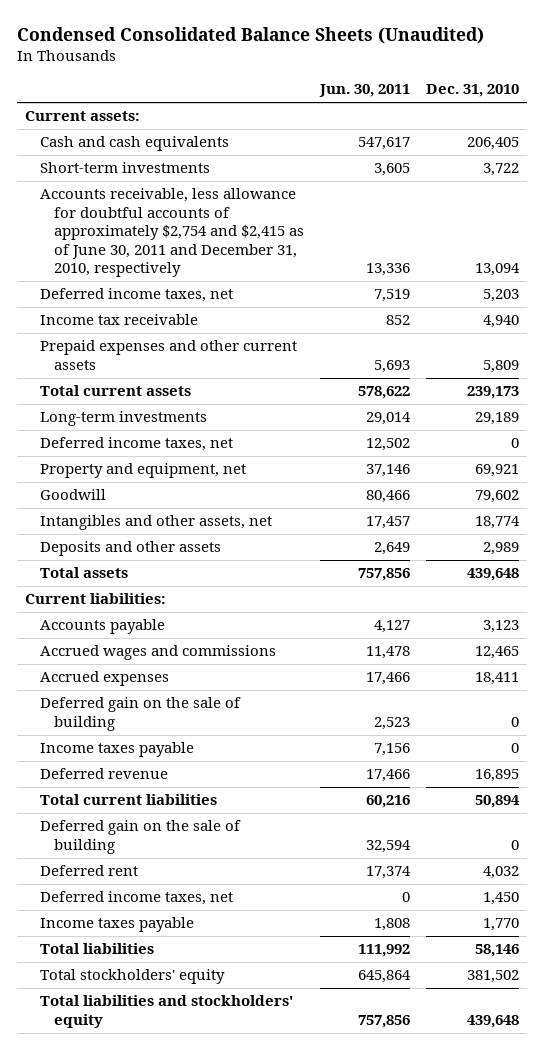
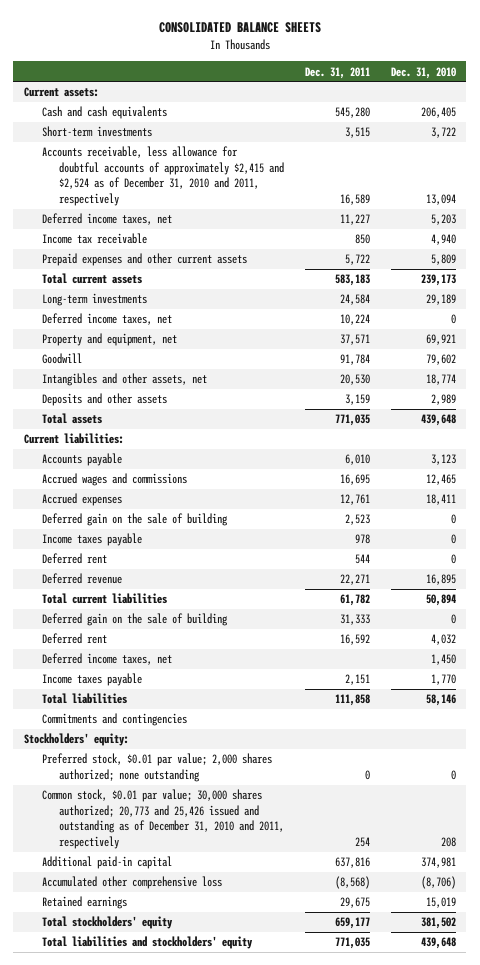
[17,26,485,44] Condensed Consolidated Balance Sheets (Unaudited) -> [158,22,321,34] CONSOLIDATED BALANCE SHEETS
[319,84,411,98] Jun. 30, 2011 -> none
none -> [305,66,371,79] Dec. 31, 2011
[39,188,305,278] Accounts receivable, less allowance for doubtful accounts of approximately $2,754 and $2,415 as of June 30, 2011 and December 31, 2010, respectively -> [41,146,285,206] Accounts receivable, less allowance for doubtful accounts of approximately $2,415 and $2,524 as of December 31, 2010 and 2011, respectively
none -> [41,553,107,565] Deferred rent
none -> [41,713,187,727] Commitments and contingencies
none -> [23,733,129,747] Stockholders' equity:
none -> [41,753,272,782] Preferred stock, $0.01 par value; 2,000 shares authorized; none outstanding
none -> [41,789,285,849] Common stock, $0.01 par value; 30,000 shares authorized; 20,773 and 25,426 issued and outstanding as of December 31, 2010 and 2011, respectively
none -> [41,856,172,870] Additional paid-in capital
none -> [41,876,222,890] Accumulated other comprehensive loss
none -> [41,896,127,910] Retained earnings

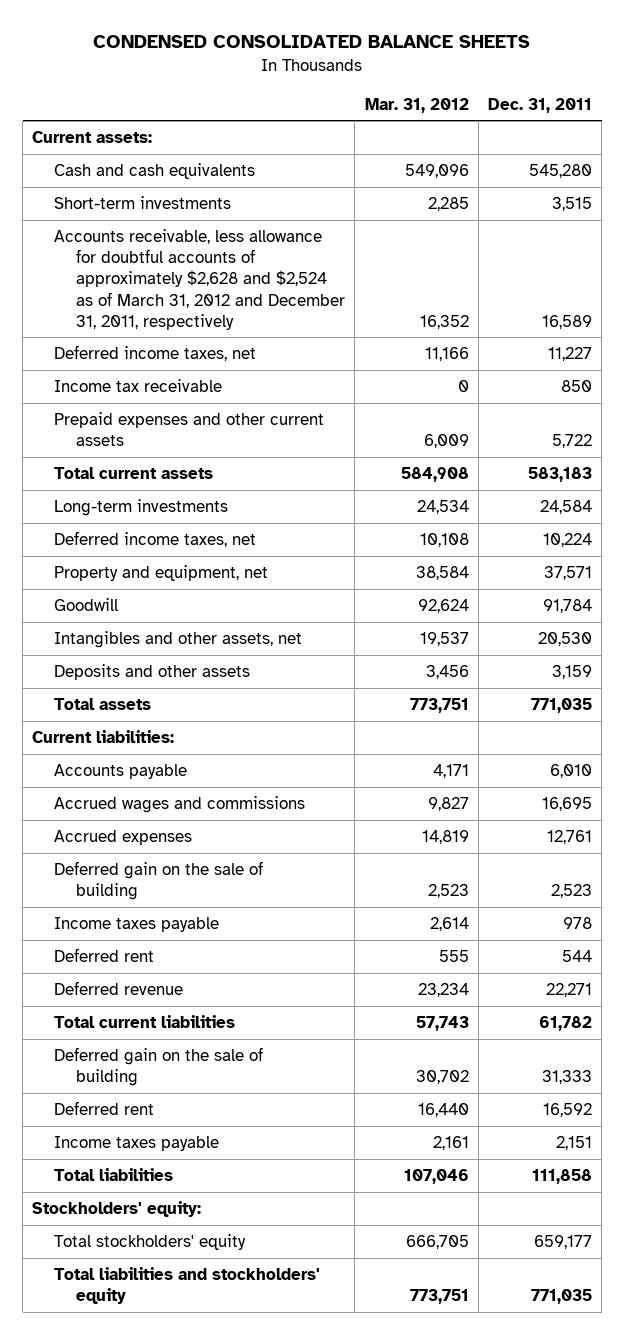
[158,22,321,34] CONSOLIDATED BALANCE SHEETS -> [93,35,531,49] CONDENSED CONSOLIDATED BALANCE SHEETS
[391,66,457,79] Dec. 31, 2010 -> none
none -> [364,97,469,113] Mar. 31, 2012
[41,146,285,206] Accounts receivable, less allowance for doubtful accounts of approximately $2,415 and $2,524 as of December 31, 2010 and 2011, respectively -> [54,228,346,330] Accounts receivable, less allowance for doubtful accounts of approximately $2,628 and $2,524 as of March 31, 2012 and December 31, 2011, respectively
[41,653,172,666] Deferred income taxes, net -> none
[41,713,187,727] Commitments and contingencies -> none
[41,753,272,782] Preferred stock, $0.01 par value; 2,000 shares authorized; none outstanding -> none
[41,789,285,849] Common stock, $0.01 par value; 30,000 shares authorized; 20,773 and 25,426 issued and outstanding as of December 31, 2010 and 2011, respectively -> none
[41,856,172,870] Additional paid-in capital -> none
[41,876,222,890] Accumulated other comprehensive loss -> none
[41,896,127,910] Retained earnings -> none

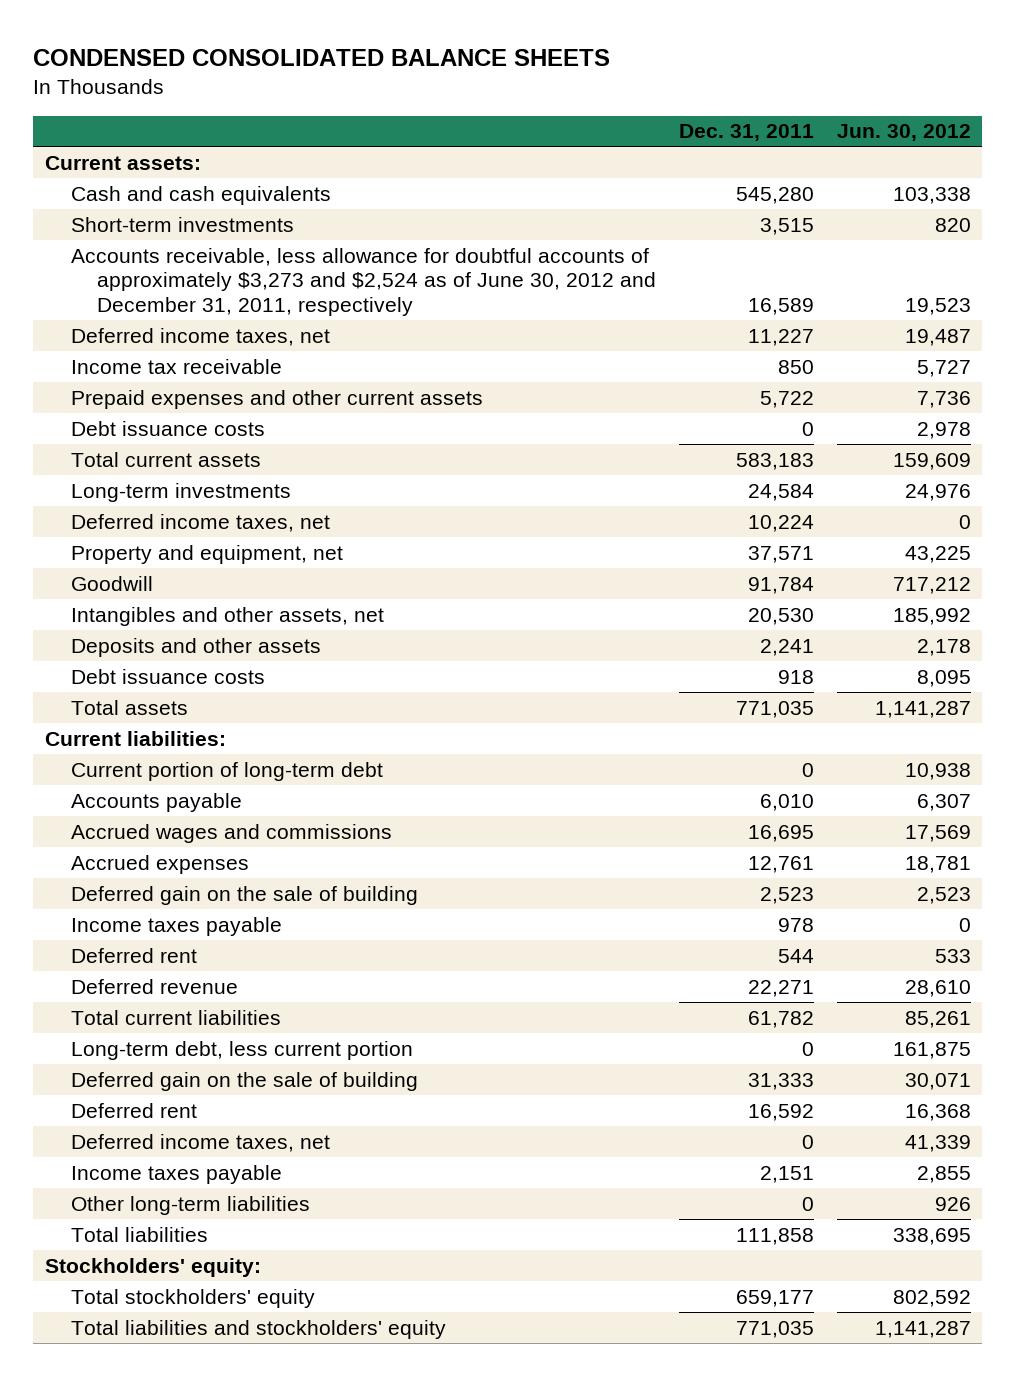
[364,97,469,113] Mar. 31, 2012 -> none
none -> [836,124,971,142] Jun. 30, 2012
[54,228,346,330] Accounts receivable, less allowance for doubtful accounts of approximately $2,628 and $2,524 as of March 31, 2012 and December 31, 2011, respectively -> [70,247,656,316] Accounts receivable, less allowance for doubtful accounts of approximately $3,273 and $2,524 as of June 30, 2012 and December 31, 2011, respectively
none -> [70,420,265,436] Debt issuance costs
[551,664,592,679] 3,159 -> [759,638,814,656] 2,241
none -> [70,668,265,684] Debt issuance costs
none -> [70,761,383,781] Current portion of long-term debt
none -> [70,1040,413,1060] Long-term debt, less current portion
none -> [70,1133,330,1152] Deferred income taxes, net
none -> [70,1195,310,1215] Other long-term liabilities

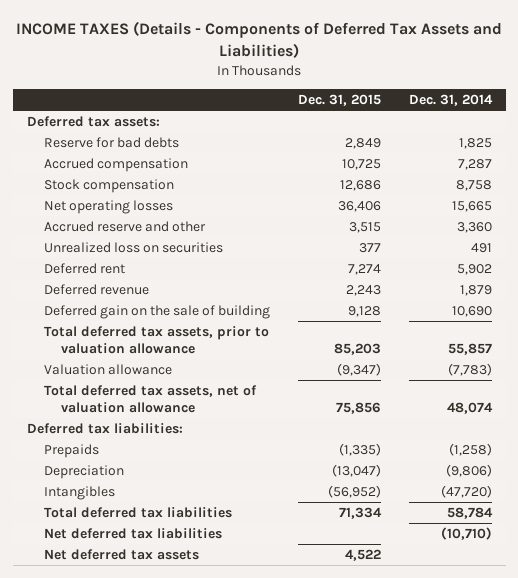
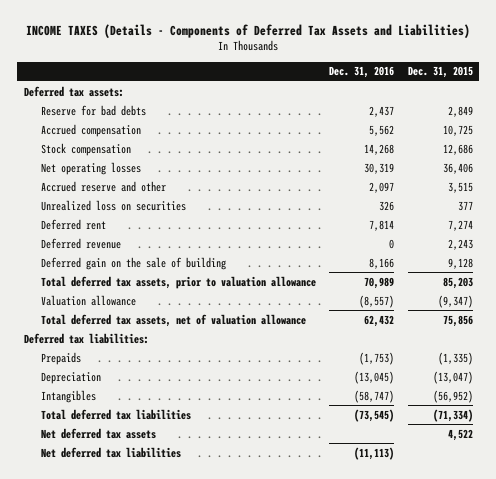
[408,94,493,107] Dec. 31, 2014 -> none
none -> [329,66,395,79] Dec. 31, 2016
[338,506,382,519] 71,334 -> [432,408,473,422] (71,334)
[43,527,222,539] Net deferred tax liabilities -> [40,446,181,458] Net deferred tax liabilities

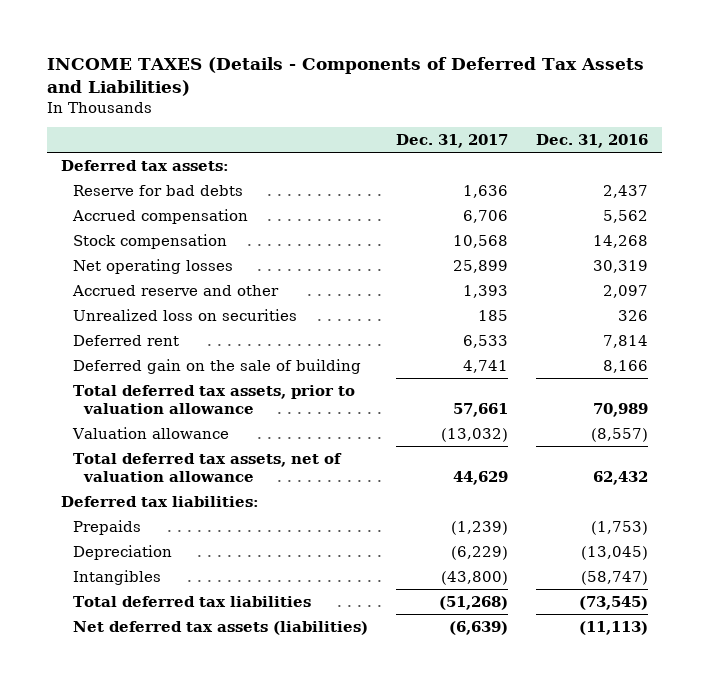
[407,66,473,79] Dec. 31, 2015 -> none
none -> [395,134,508,149] Dec. 31, 2017
[40,237,121,249] Deferred revenue -> none
[40,427,156,439] Net deferred tax assets -> none
[40,446,181,458] Net deferred tax liabilities -> [72,620,368,635] Net deferred tax assets (liabilities)

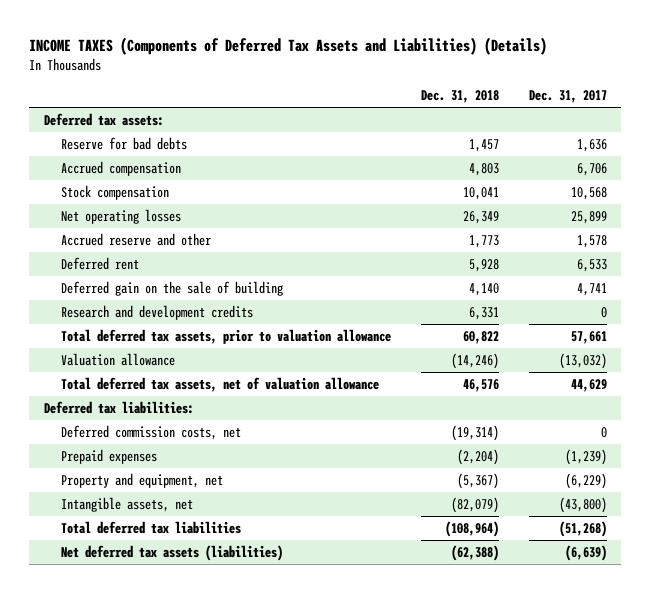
[47,56,645,96] INCOME TAXES (Details - Components of Deferred Tax Assets and Liabilities) -> [29,36,548,55] INCOME TAXES (Components of Deferred Tax Assets and Liabilities) (Details)
[535,134,648,149] Dec. 31, 2016 -> none
none -> [420,90,499,104] Dec. 31, 2018
[72,308,297,321] Unrealized loss on securities -> none
[462,284,508,298] 1,393 -> [576,234,607,248] 1,578
none -> [60,304,253,320] Research and development credits
none -> [60,424,241,440] Deferred commission costs, net
[72,519,141,535] Prepaids -> [60,448,157,464] Prepaid expenses
[72,544,172,560] Depreciation -> [60,472,223,488] Property and equipment, net
[72,569,161,585] Intangibles -> [60,496,193,512] Intangible assets, net

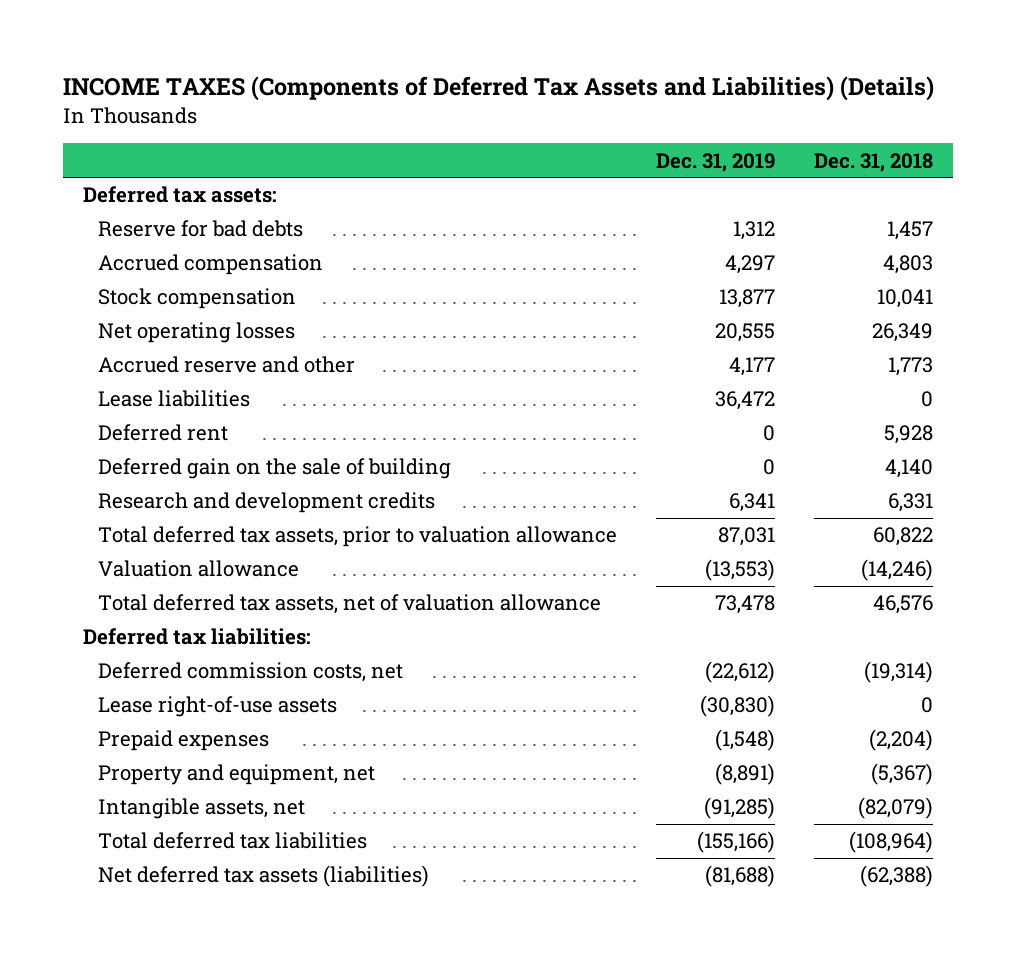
[528,90,607,104] Dec. 31, 2017 -> none
none -> [656,152,776,172] Dec. 31, 2019
none -> [98,390,251,408] Lease liabilities
none -> [98,696,338,718] Lease right-of-use assets

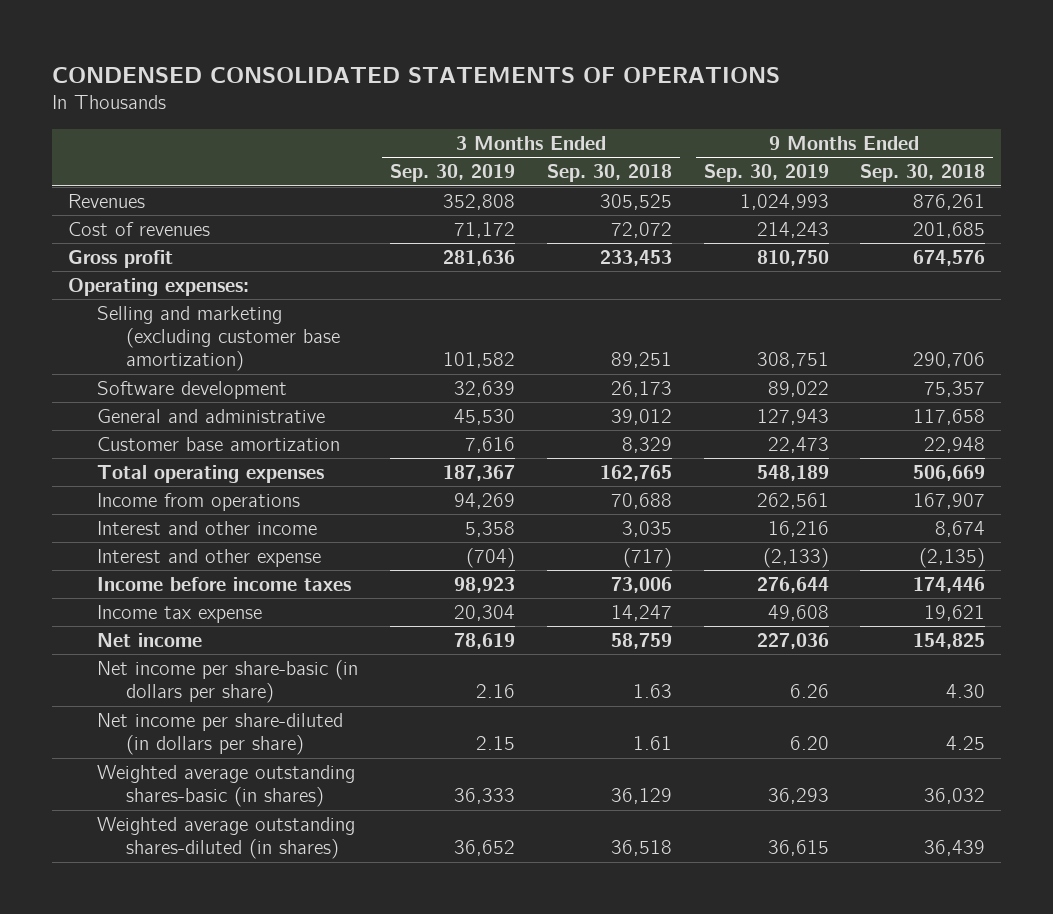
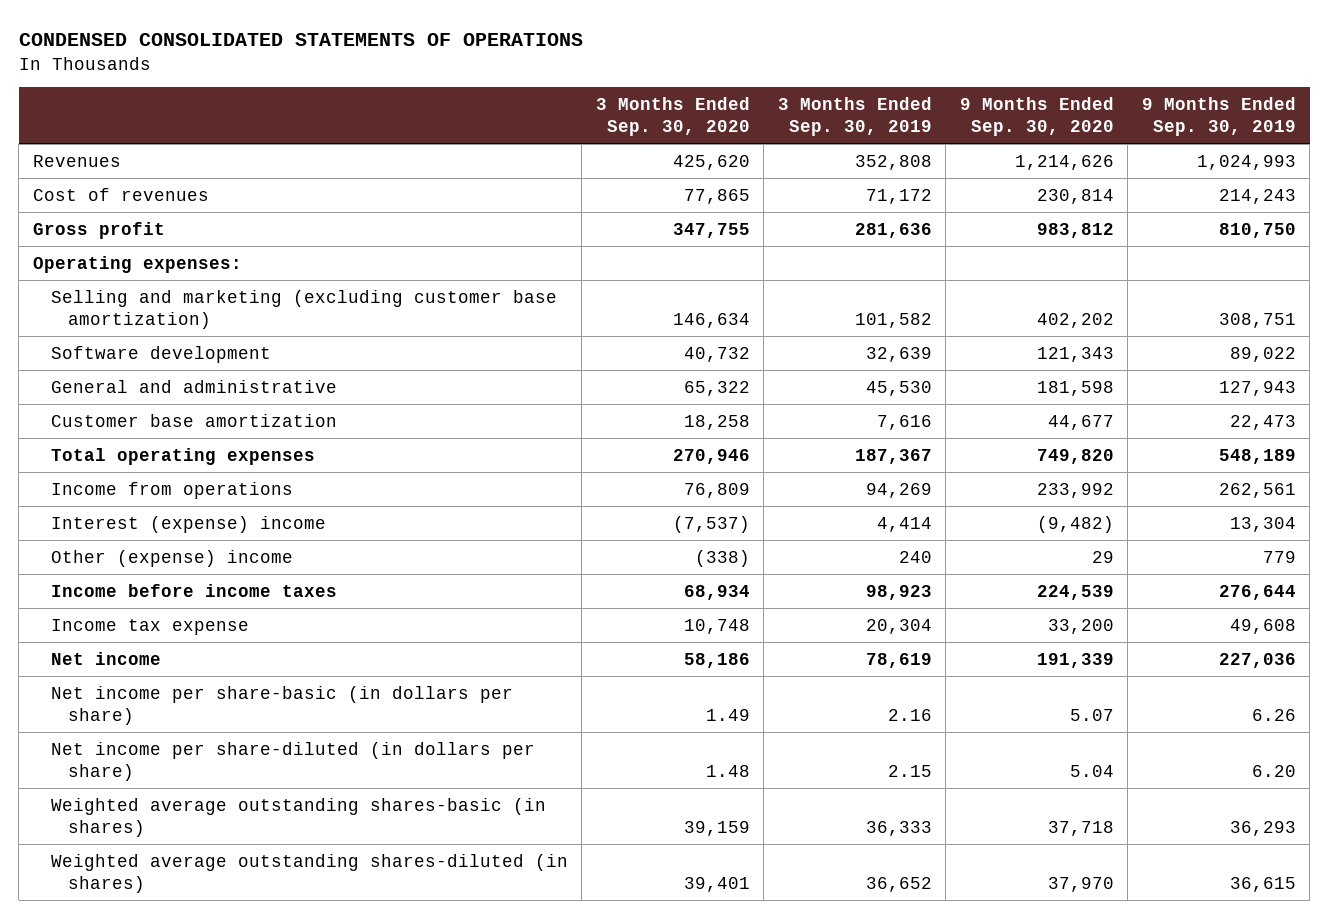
[546,164,672,183] Sep. 30, 2018 -> none
[860,164,986,183] Sep. 30, 2018 -> none
none -> [595,96,750,137] 3 Months Ended Sep. 30, 2020
none -> [959,96,1114,137] 9 Months Ended Sep. 30, 2020
[97,520,318,535] Interest and other income -> none
[97,548,322,567] Interest and other expense -> none
none -> [50,515,326,533] Interest (expense) income
none -> [50,549,293,567] Other (expense) income

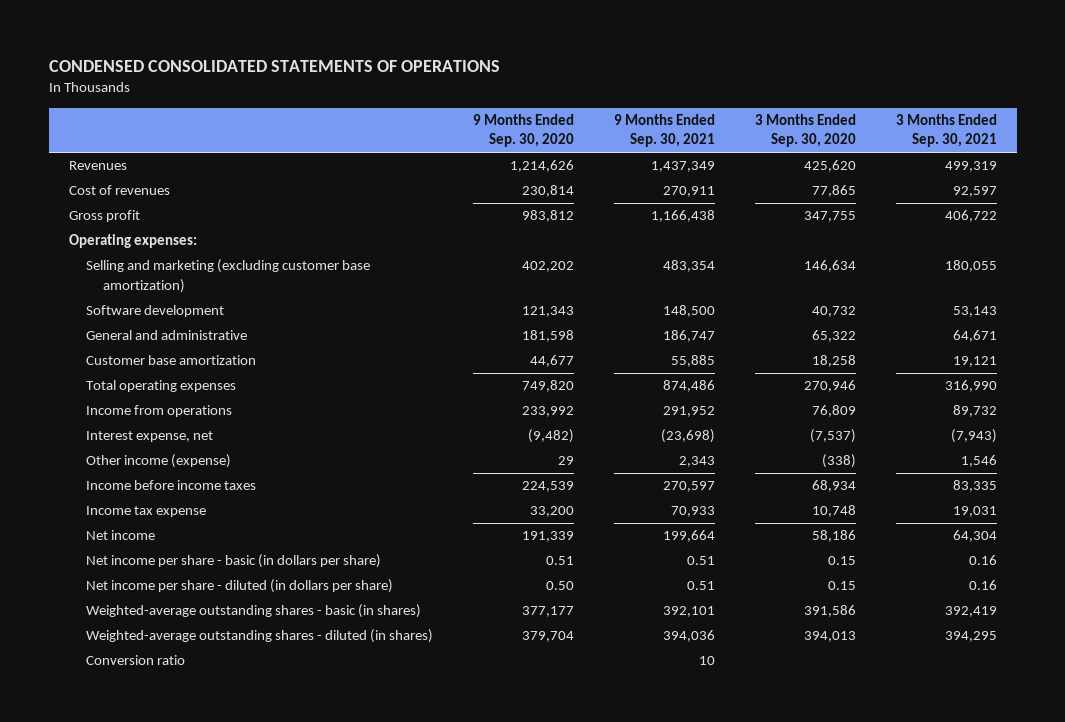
[777,96,932,137] 3 Months Ended Sep. 30, 2019 -> none
[1141,96,1296,137] 9 Months Ended Sep. 30, 2019 -> none
none -> [613,114,715,148] 9 Months Ended Sep. 30, 2021
none -> [895,114,997,148] 3 Months Ended Sep. 30, 2021
[50,515,326,533] Interest (expense) income -> [85,431,213,443] Interest expense, net
[50,549,293,567] Other (expense) income -> [85,454,231,469] Other income (expense)
[50,685,513,725] Net income per share-basic (in dollars per share) -> [85,554,381,569] Net income per share - basic (in dollars per share)
[705,708,750,721] 1.49 -> [827,556,856,566] 0.15
[1069,708,1114,721] 5.07 -> [545,556,574,566] 0.51
[50,741,535,781] Net income per share-diluted (in dollars per share) -> [85,579,393,594] Net income per share - diluted (in dollars per share)
[705,764,750,777] 1.48 -> [827,581,856,591] 0.15
[1069,764,1114,777] 5.04 -> [545,581,574,591] 0.50
[50,797,546,837] Weighted average outstanding shares-basic (in shares) -> [85,604,421,619] Weighted-average outstanding shares - basic (in shares)
[683,820,750,836] 39,159 -> [803,605,856,618] 391,586
[1047,820,1114,836] 37,718 -> [521,606,574,618] 377,177
[50,853,568,893] Weighted average outstanding shares-diluted (in shares) -> [85,629,433,644] Weighted-average outstanding shares - diluted (in shares)
[683,876,750,892] 39,401 -> [803,631,856,643] 394,013
[1047,876,1114,892] 37,970 -> [521,631,574,643] 379,704
none -> [85,655,185,666] Conversion ratio

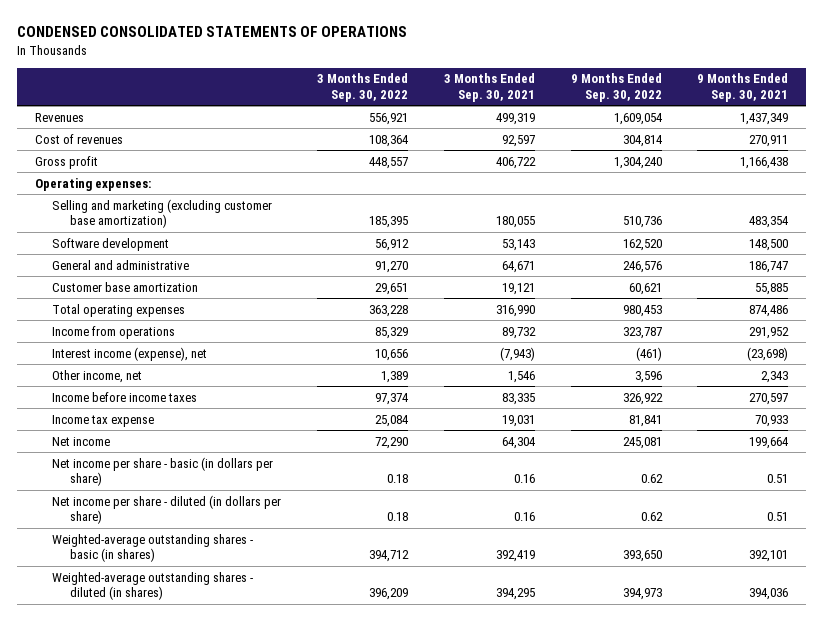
[472,114,574,148] 9 Months Ended Sep. 30, 2020 -> none
[754,114,856,148] 3 Months Ended Sep. 30, 2020 -> none
none -> [317,73,409,102] 3 Months Ended Sep. 30, 2022
none -> [570,73,662,102] 9 Months Ended Sep. 30, 2022
[85,431,213,443] Interest expense, net -> [52,346,208,361] Interest income (expense), net
[85,454,231,469] Other income (expense) -> [52,369,143,383] Other income, net
[85,655,185,666] Conversion ratio -> none

